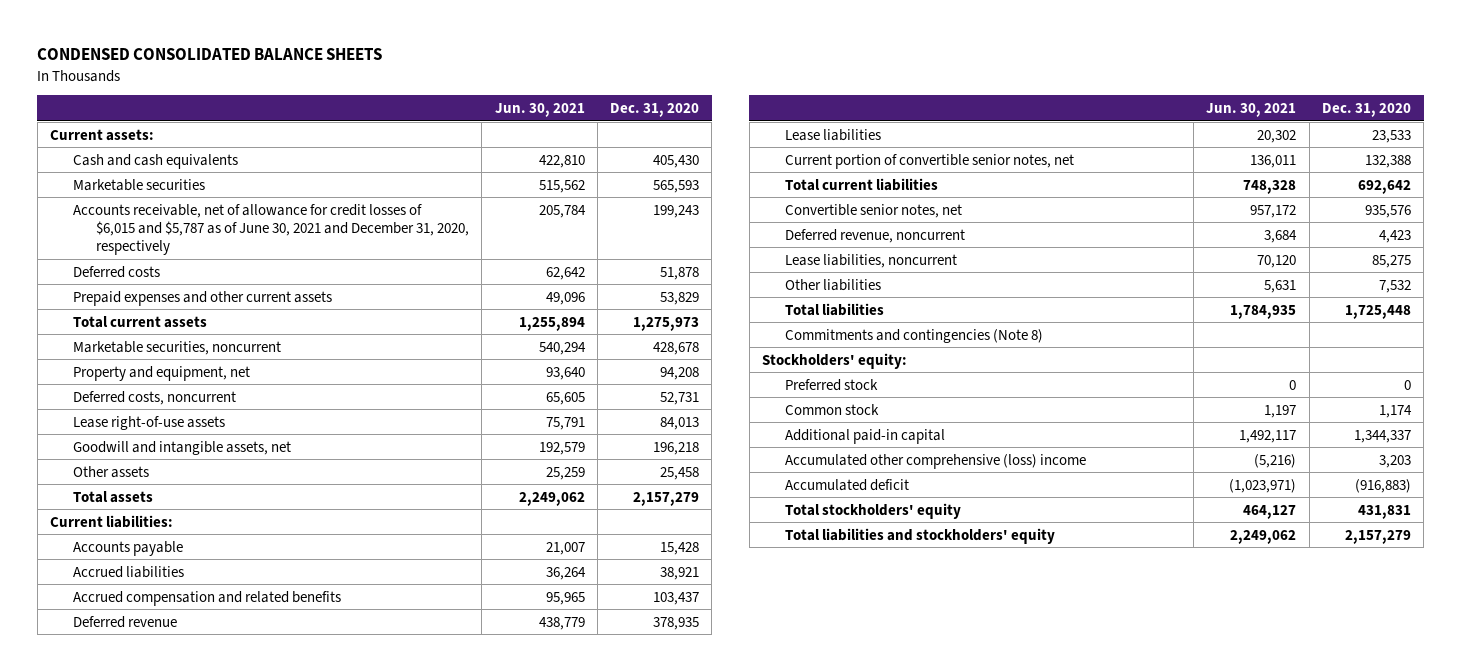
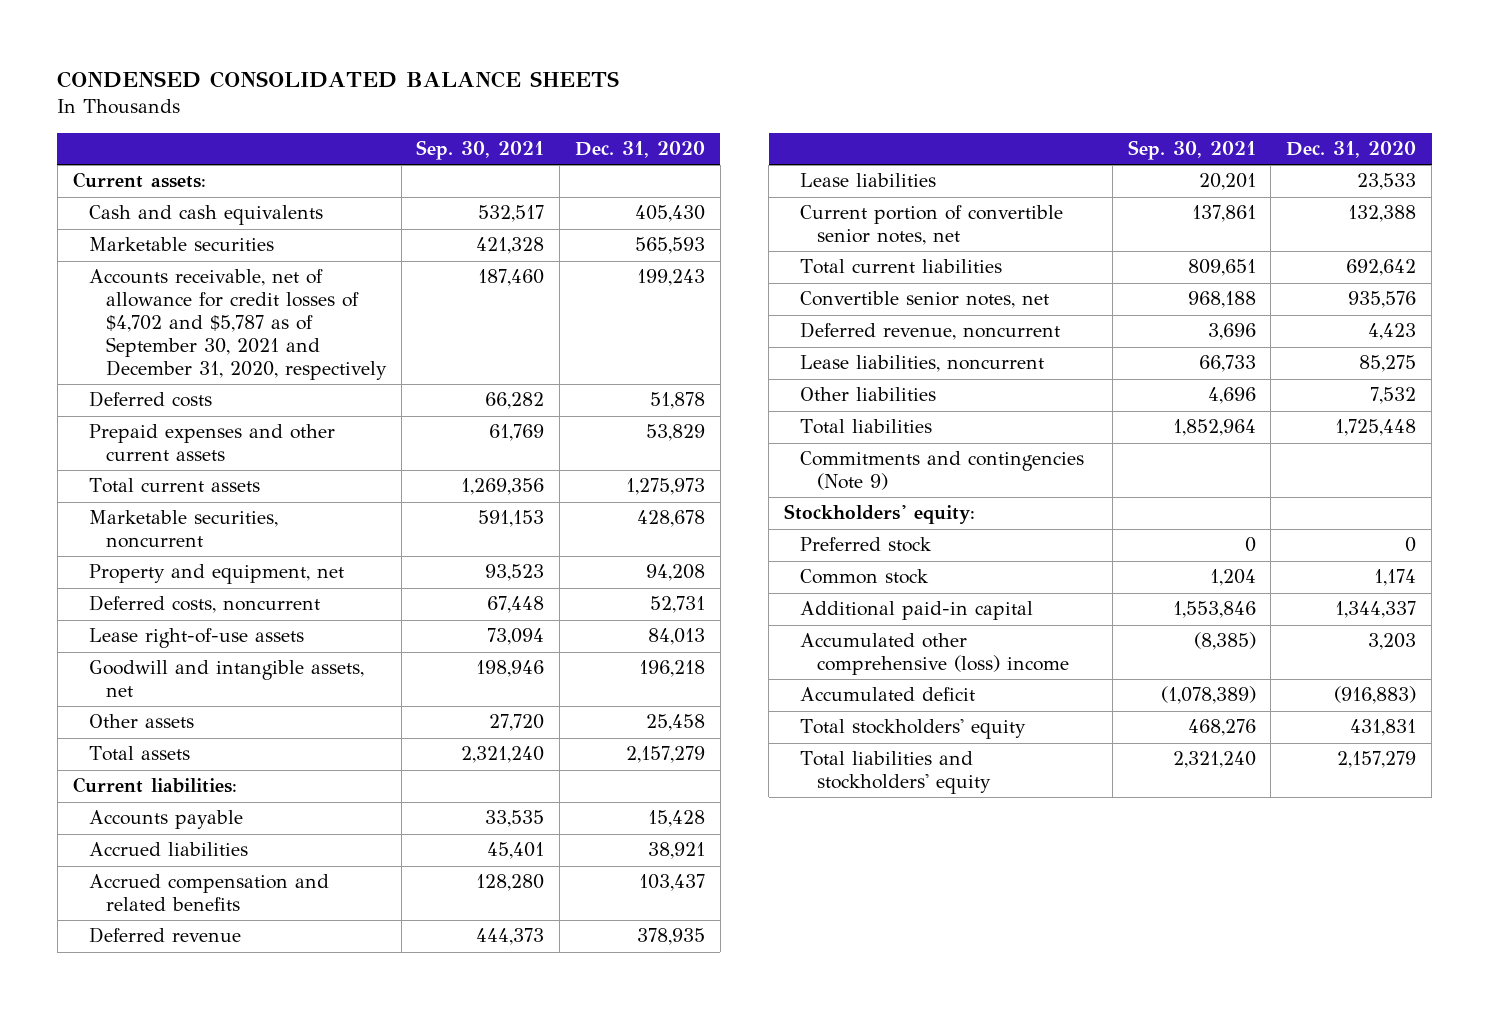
[494,103,585,118] Jun. 30, 2021 -> none
none -> [416,140,545,161] Sep. 30, 2021
[73,203,469,256] Accounts receivable, net of allowance for credit losses of $6,015 and $5,787 as of June 30, 2021 and December 31, 2020, respectively -> [89,269,387,381] Accounts receivable, net of allowance for credit losses of $4,702 and $5,787 as of September 30, 2021 and December 31, 2020, respectively
[784,328,1043,343] Commitments and contingencies (Note 8) -> [800,451,1085,491] Commitments and contingencies (Note 9)

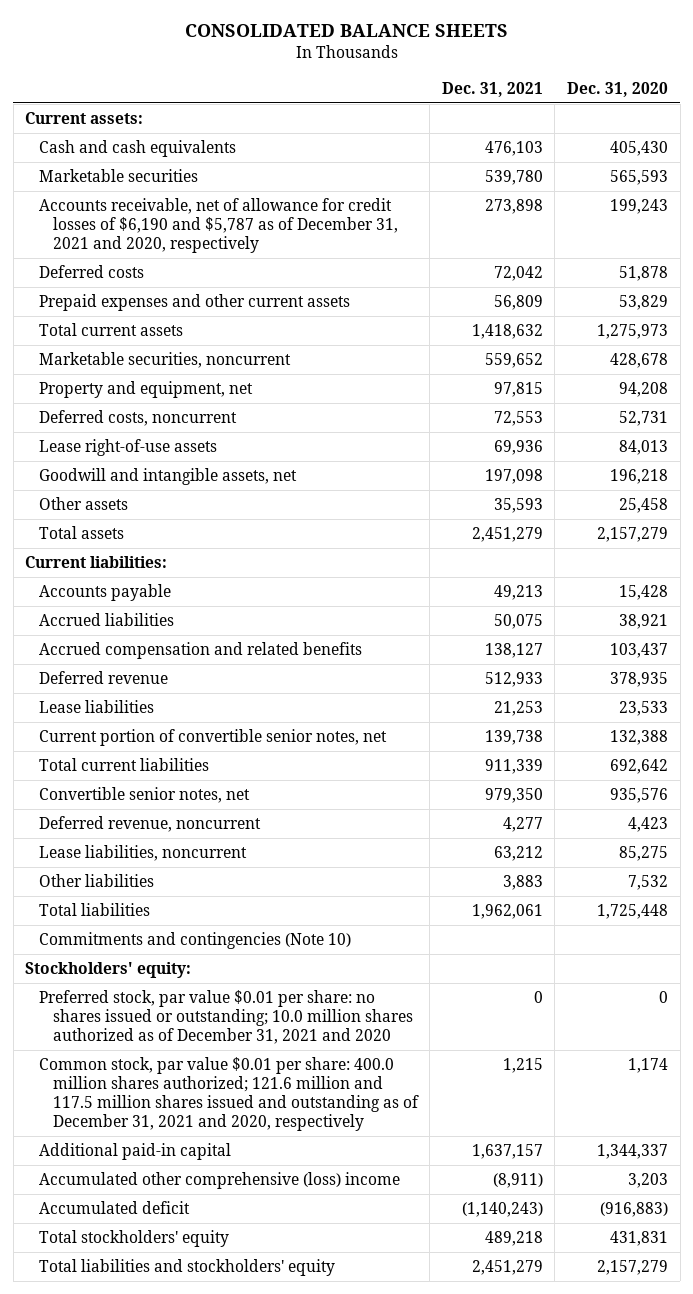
[57,71,620,89] CONDENSED CONSOLIDATED BALANCE SHEETS -> [184,24,508,38] CONSOLIDATED BALANCE SHEETS
[416,140,545,161] Sep. 30, 2021 -> none
none -> [441,81,543,97] Dec. 31, 2021
[89,269,387,381] Accounts receivable, net of allowance for credit losses of $4,702 and $5,787 as of September 30, 2021 and December 31, 2020, respectively -> [38,198,398,254] Accounts receivable, net of allowance for credit losses of $6,190 and $5,787 as of December 31, 2021 and 2020, respectively
[800,451,1085,491] Commitments and contingencies (Note 9) -> [38,932,351,950] Commitments and contingencies (Note 10)
[800,537,933,553] Preferred stock -> [38,990,413,1045] Preferred stock, par value $0.01 per share: no shares issued or outstanding; 10.0 million shares authorized as of December 31, 2021 and 2020
[800,569,930,585] Common stock -> [38,1057,419,1132] Common stock, par value $0.01 per share: 400.0 million shares authorized; 121.6 million and 117.5 million shares issued and outstanding as of December 31, 2021 and 2020, respectively

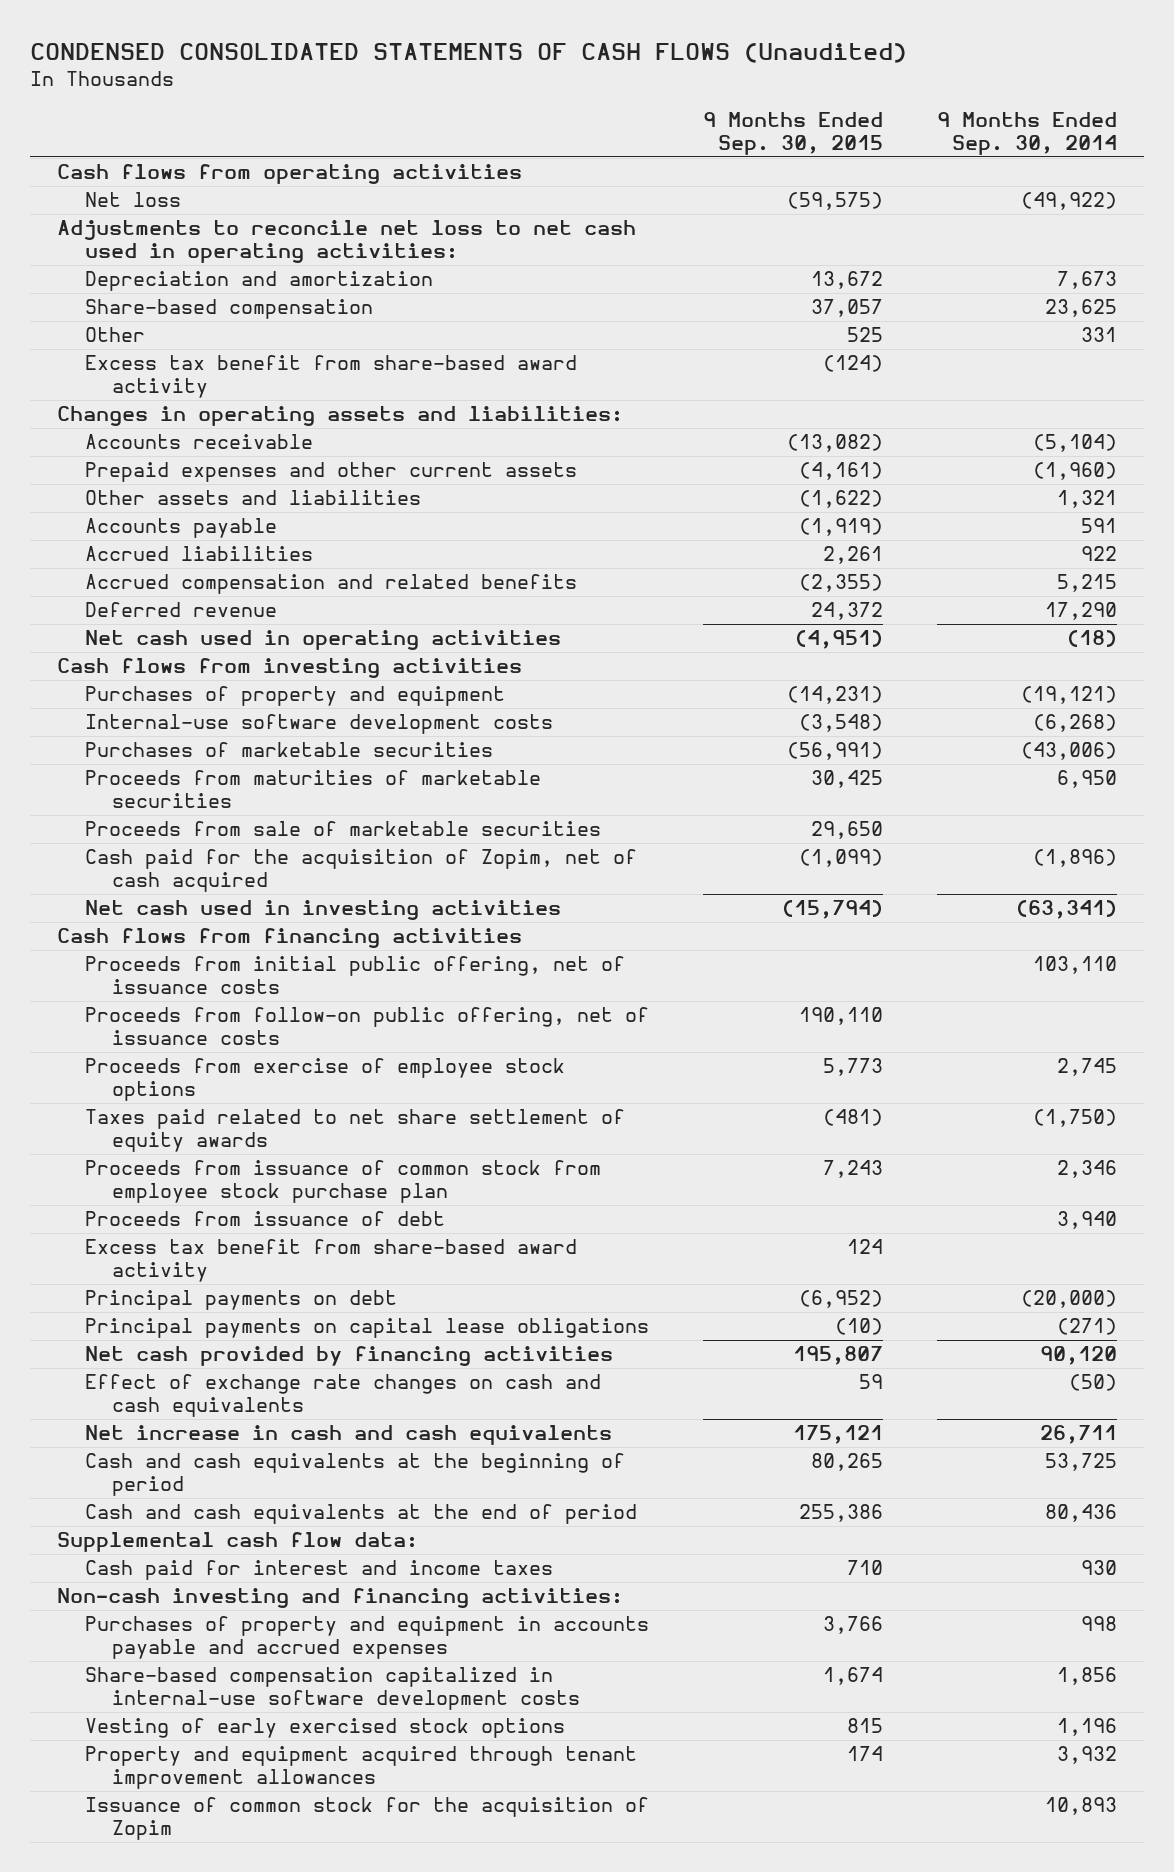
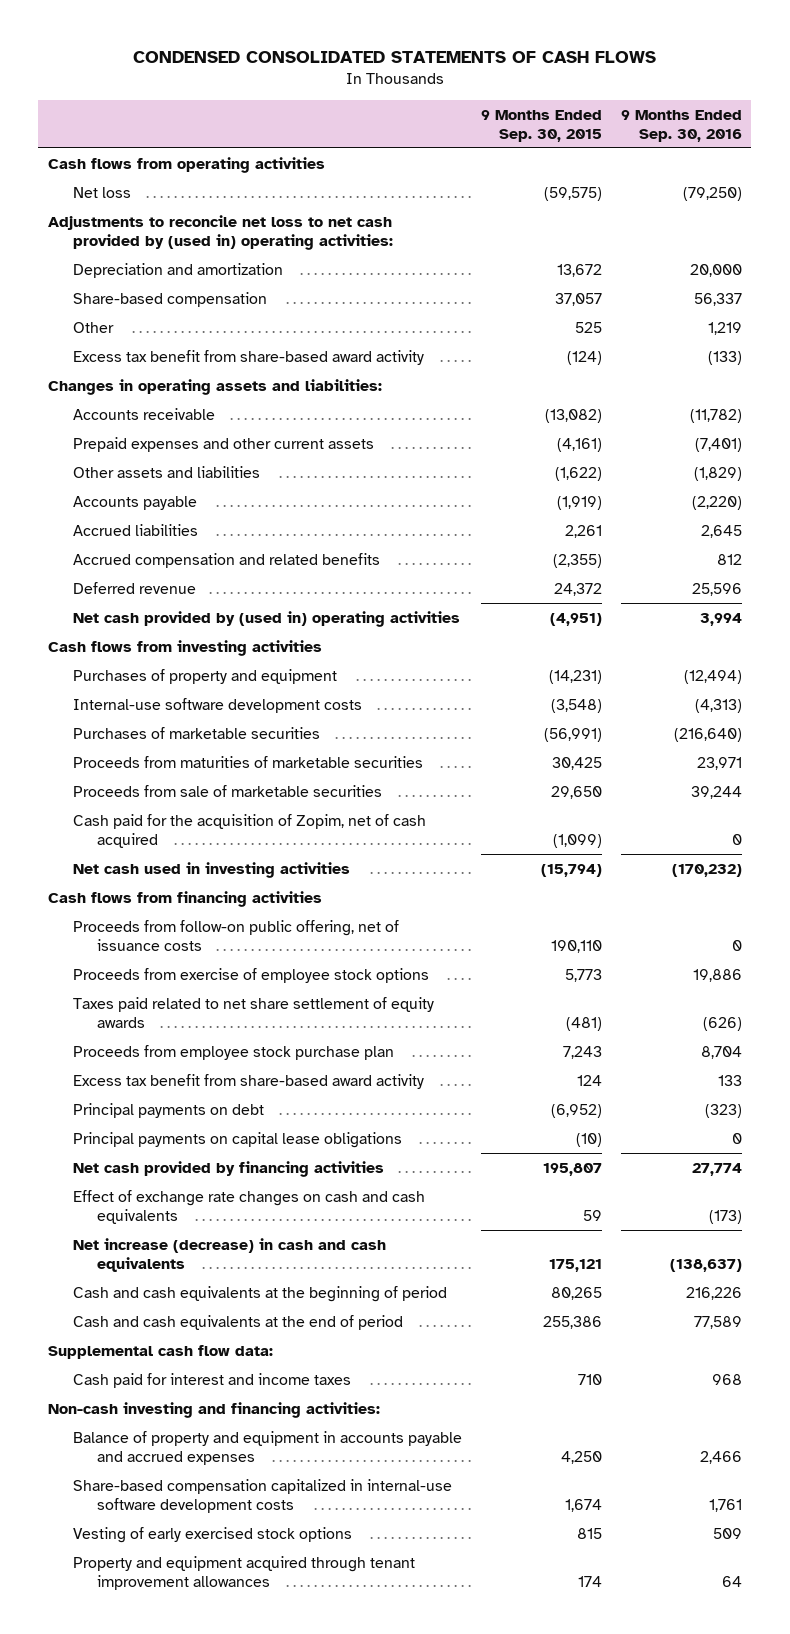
[29,43,907,64] CONDENSED CONSOLIDATED STATEMENTS OF CASH FLOWS (Unaudited) -> [132,50,656,63] CONDENSED CONSOLIDATED STATEMENTS OF CASH FLOWS
[937,112,1118,156] 9 Months Ended Sep. 30, 2014 -> none
none -> [620,109,742,142] 9 Months Ended Sep. 30, 2016
[57,220,637,264] Adjustments to reconcile net loss to net cash used in operating activities: -> [48,214,393,251] Adjustments to reconcile net loss to net cash provided by (used in) operating activities:
[84,630,561,651] Net cash used in operating activities -> [72,610,460,627] Net cash provided by (used in) operating activities
[84,956,625,995] Proceeds from initial public offering, net of issuance costs -> none
[84,1211,445,1227] Proceeds from issuance of debt -> none
[84,1160,601,1204] Proceeds from issuance of common stock from employee stock purchase plan -> [72,1044,394,1060] Proceeds from employee stock purchase plan
[84,1425,612,1446] Net increase in cash and cash equivalents -> [72,1237,386,1273] Net increase (decrease) in cash and cash equivalents
[84,1616,649,1660] Purchases of property and equipment in accounts payable and accrued expenses -> [72,1430,462,1466] Balance of property and equipment in accounts payable and accrued expenses
[822,1616,883,1635] 3,766 -> [560,1451,602,1465] 4,250
[84,1797,649,1841] Issuance of common stock for the acquisition of Zopim -> none

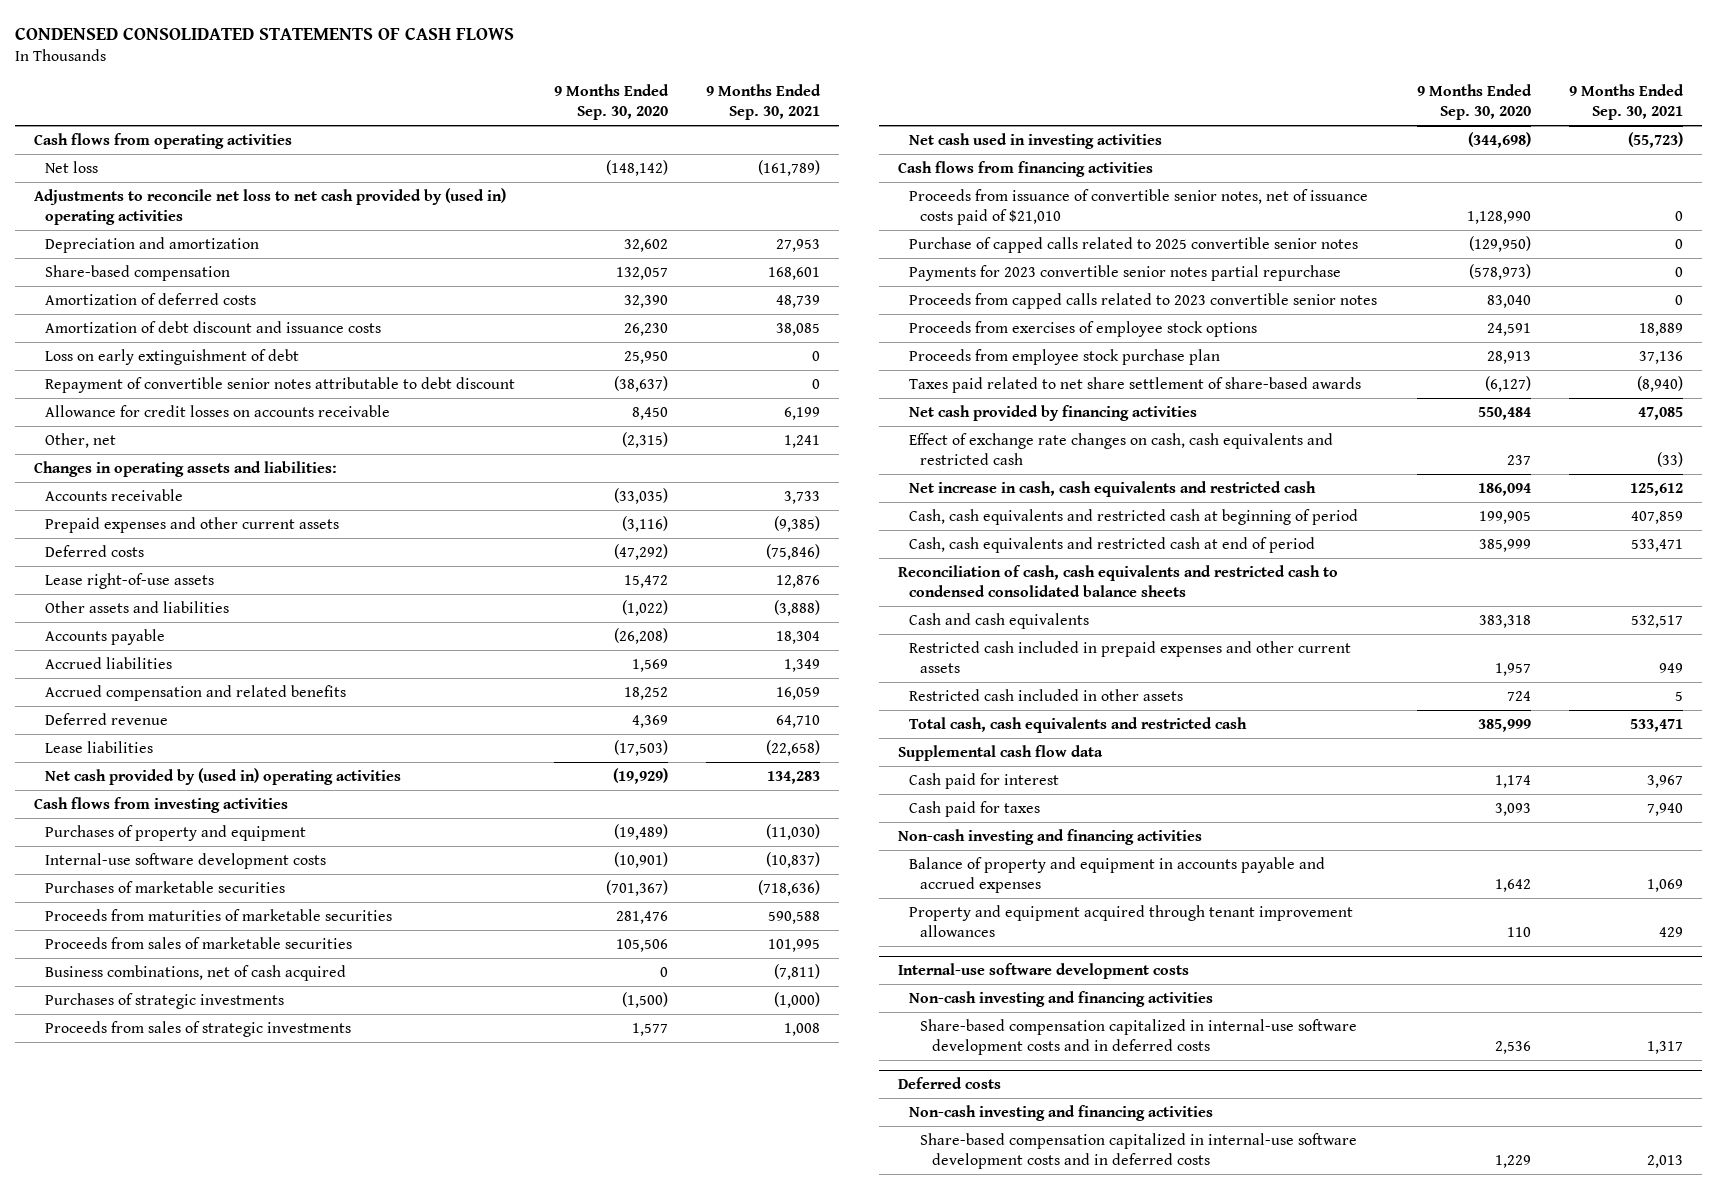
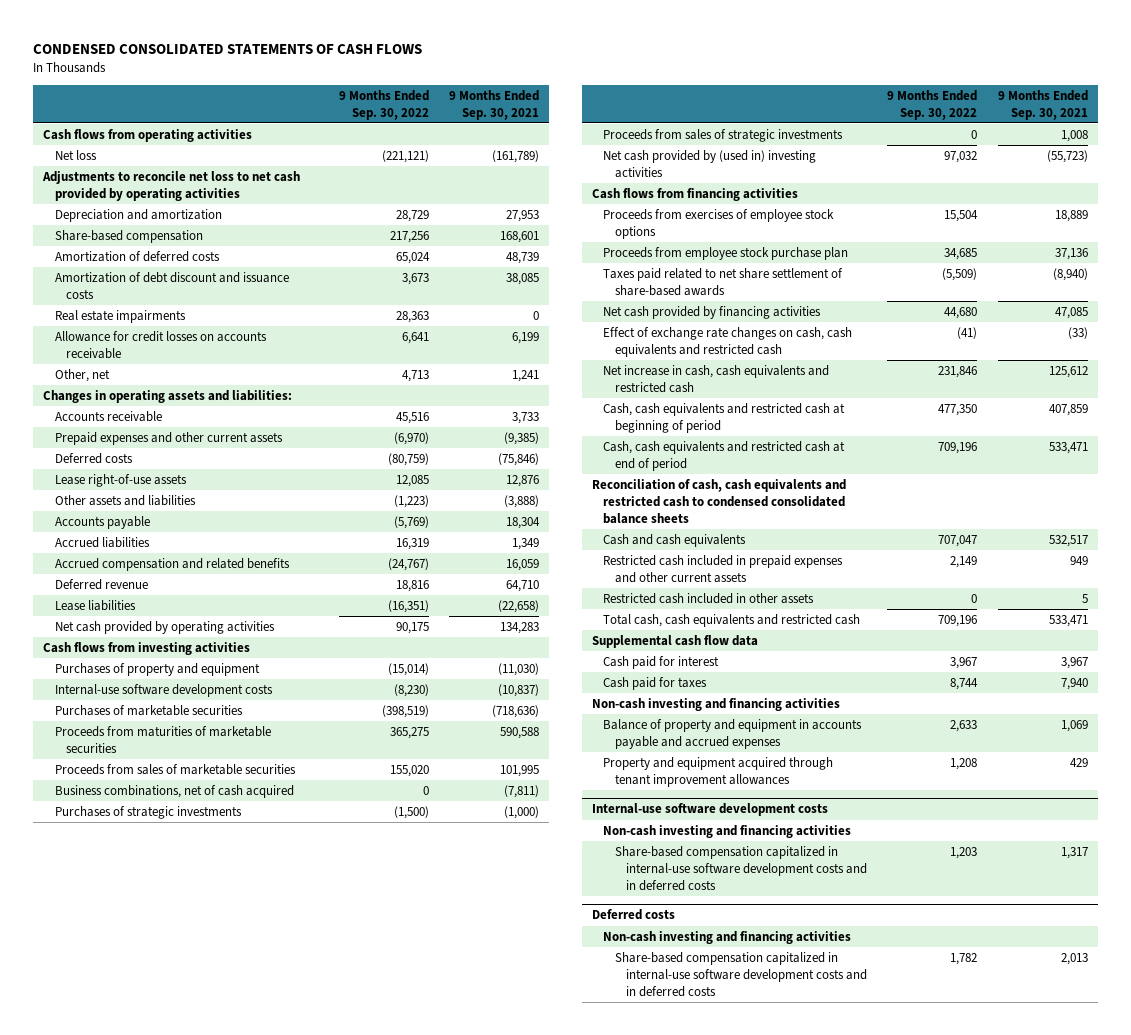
[553,84,669,121] 9 Months Ended Sep. 30, 2020 -> none
none -> [338,89,429,120] 9 Months Ended Sep. 30, 2022
[34,188,507,226] Adjustments to reconcile net loss to net cash provided by (used in) operating activities -> [42,171,301,201] Adjustments to reconcile net loss to net cash provided by operating activities
[45,349,300,366] Loss on early extinguishment of debt -> none
[45,377,516,394] Repayment of convertible senior notes attributable to debt discount -> none
none -> [54,310,186,324] Real estate impairments
[45,768,402,786] Net cash provided by (used in) operating activities -> [54,621,275,635] Net cash provided by operating activities
[908,133,1162,150] Net cash used in investing activities -> [603,150,817,178] Net cash provided by (used in) investing activities
[908,189,1368,226] Proceeds from issuance of convertible senior notes, net of issuance costs paid of $21,010 -> none
[908,237,1358,254] Purchase of capped calls related to 2025 convertible senior notes -> none
[908,265,1341,282] Payments for 2023 convertible senior notes partial repurchase -> none
[908,293,1377,310] Proceeds from capped calls related to 2023 convertible senior notes -> none

